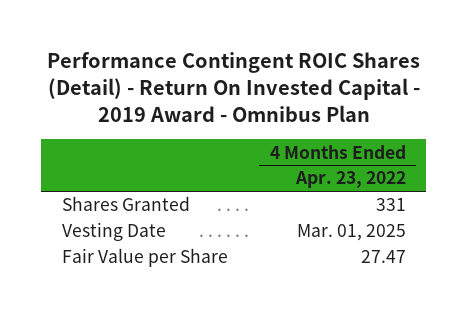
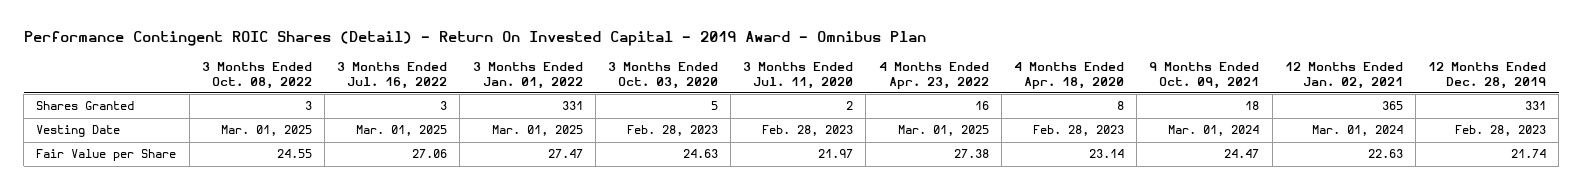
none -> [201,61,312,89] 3 Months Ended Oct. 08, 2022
none -> [337,61,448,89] 3 Months Ended Jul. 16, 2022
none -> [472,61,583,89] 3 Months Ended Jan. 01, 2022
none -> [607,61,718,89] 3 Months Ended Oct. 03, 2020
none -> [743,61,854,89] 3 Months Ended Jul. 11, 2020
none -> [1014,61,1125,89] 4 Months Ended Apr. 18, 2020
none -> [1149,61,1260,89] 9 Months Ended Oct. 09, 2021
none -> [1284,61,1403,89] 12 Months Ended Jan. 02, 2021
none -> [1428,61,1547,89] 12 Months Ended Dec. 28, 2019
[375,198,406,212] 331 -> [974,101,989,111] 16
[360,250,406,264] 27.47 -> [953,149,989,159] 27.38

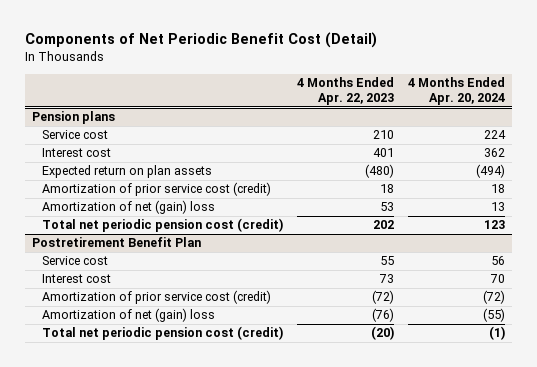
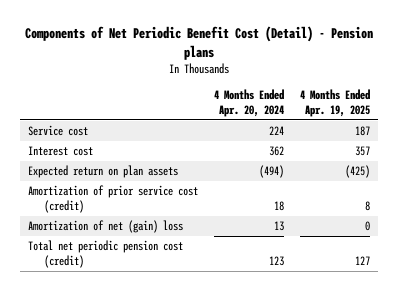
[24,32,377,49] Components of Net Periodic Benefit Cost (Detail) -> [24,26,373,61] Components of Net Periodic Benefit Cost (Detail) - Pension plans
[296,77,394,106] 4 Months Ended Apr. 22, 2023 -> none
none -> [299,89,370,118] 4 Months Ended Apr. 19, 2025
[31,111,115,125] Pension plans -> none
[31,237,201,248] Postretirement Benefit Plan -> none
[41,256,108,266] Service cost -> none
[41,274,111,284] Interest cost -> none
[41,290,271,305] Amortization of prior service cost (credit) -> none
[41,308,215,323] Amortization of net (gain) loss -> none
[41,326,283,341] Total net periodic pension cost (credit) -> none

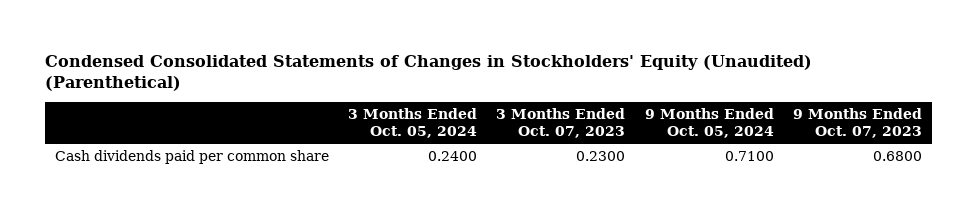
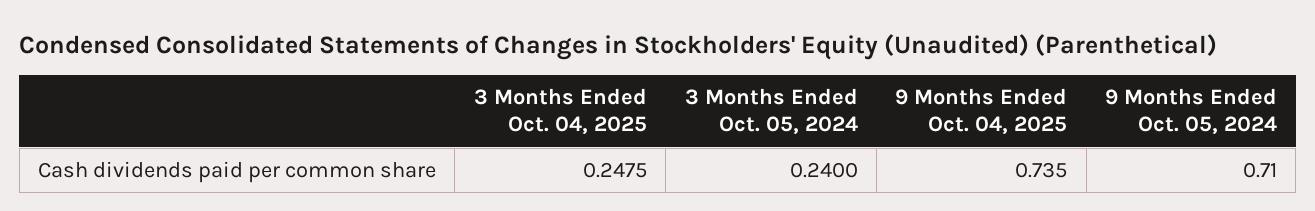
[496,108,626,139] 3 Months Ended Oct. 07, 2023 -> none
[792,108,922,139] 9 Months Ended Oct. 07, 2023 -> none
none -> [473,87,647,135] 3 Months Ended Oct. 04, 2025
none -> [895,87,1068,135] 9 Months Ended Oct. 04, 2025
[724,151,774,162] 0.7100 -> [1243,161,1278,178] 0.71

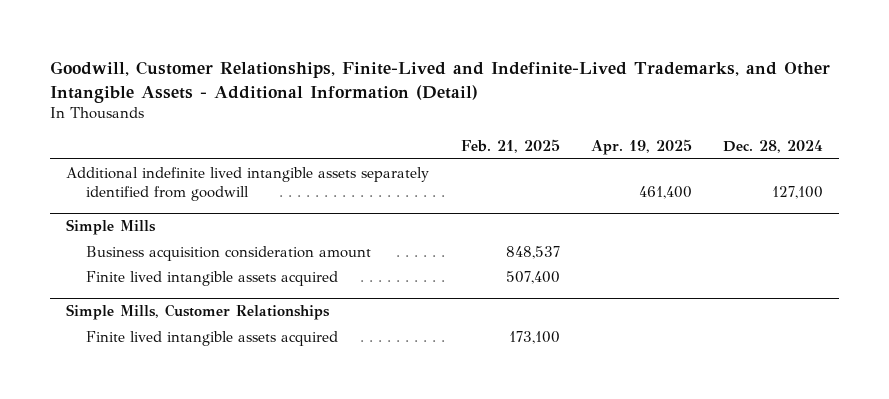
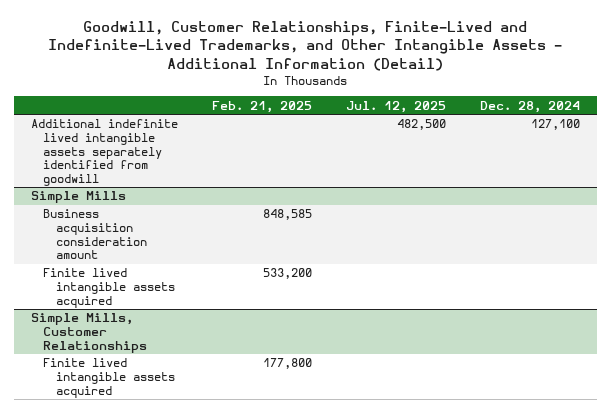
[590,139,692,156] Apr. 19, 2025 -> none
none -> [345,100,446,113] Jul. 12, 2025
[505,245,560,259] 848,537 -> [262,209,312,221] 848,585
[505,270,560,284] 507,400 -> [262,268,312,280] 533,200
[508,330,560,344] 173,100 -> [262,358,312,370] 177,800

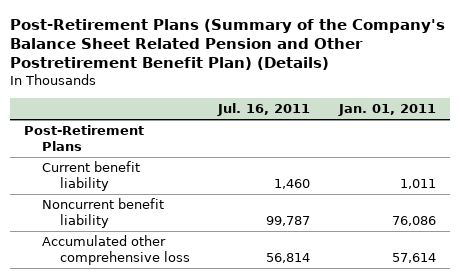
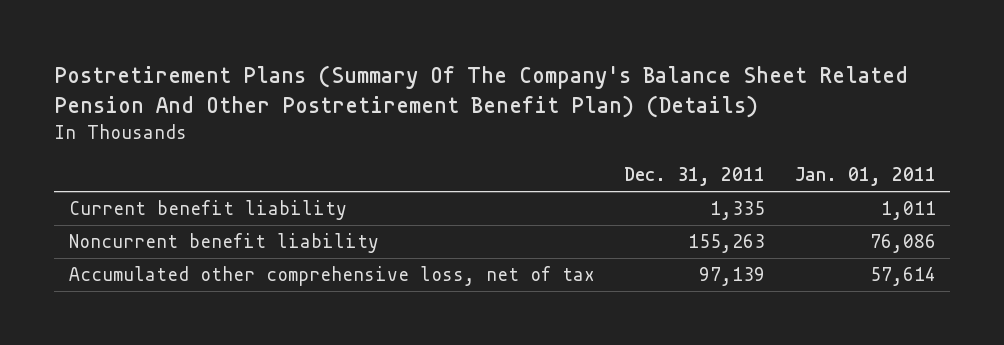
[10,18,446,71] Post-Retirement Plans (Summary of the Company's Balance Sheet Related Pension and Other Postretirement Benefit Plan) (Details) -> [53,65,908,119] Postretirement Plans (Summary Of The Company's Balance Sheet Related Pension And Other Postretirement Benefit Plan) (Details)
[217,102,311,116] Jul. 16, 2011 -> none
none -> [624,167,766,187] Dec. 31, 2011
[24,125,145,152] Post-Retirement Plans -> none
[42,235,190,266] Accumulated other comprehensive loss -> [68,266,595,287] Accumulated other comprehensive loss, net of tax

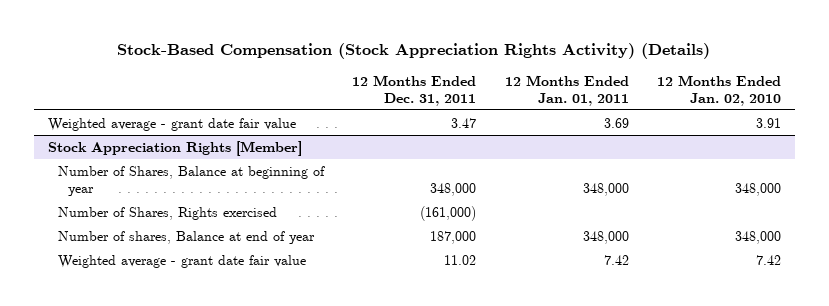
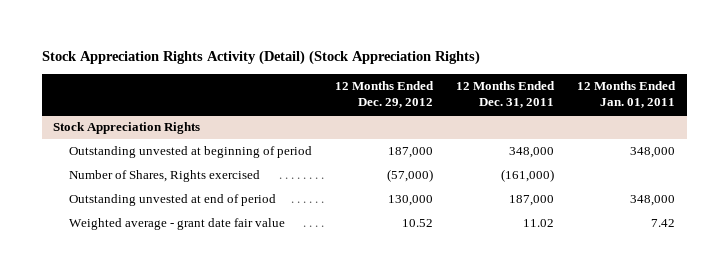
[117,43,711,60] Stock-Based Compensation (Stock Appreciation Rights Activity) (Details) -> [41,50,480,66] Stock Appreciation Rights Activity (Detail) (Stock Appreciation Rights)
[656,74,781,106] 12 Months Ended Jan. 02, 2010 -> none
none -> [335,81,435,109] 12 Months Ended Dec. 29, 2012
[47,117,296,131] Weighted average - grant date fair value -> none
[47,140,302,156] Stock Appreciation Rights [Member] -> [53,122,201,135] Stock Appreciation Rights
[57,165,325,196] Number of Shares, Balance at beginning of year -> [69,146,313,159] Outstanding unvested at beginning of period
[57,230,315,244] Number of shares, Balance at end of year -> [69,194,277,207] Outstanding unvested at end of period

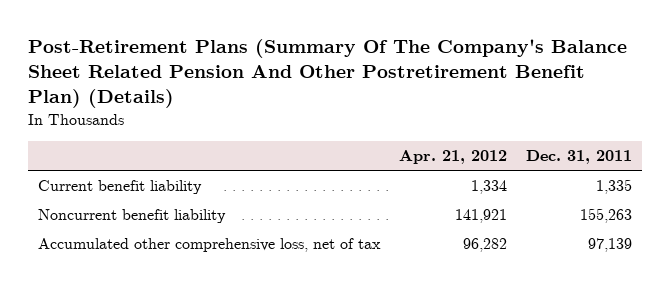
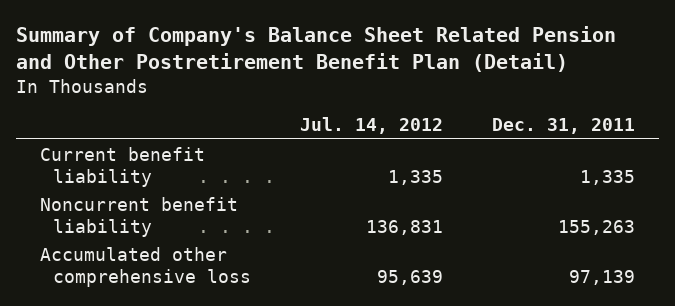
[27,39,627,109] Post-Retirement Plans (Summary Of The Company's Balance Sheet Related Pension And Other Postretirement Benefit Plan) (Details) -> [15,26,616,73] Summary of Company's Balance Sheet Related Pension and Other Postretirement Benefit Plan (Detail)
[399,150,508,165] Apr. 21, 2012 -> none
none -> [299,116,443,134] Jul. 14, 2012
[37,238,381,253] Accumulated other comprehensive loss, net of tax -> [39,246,252,287] Accumulated other comprehensive loss

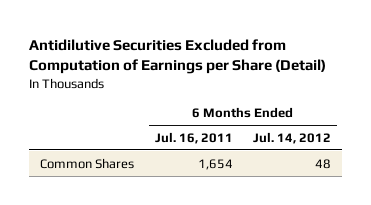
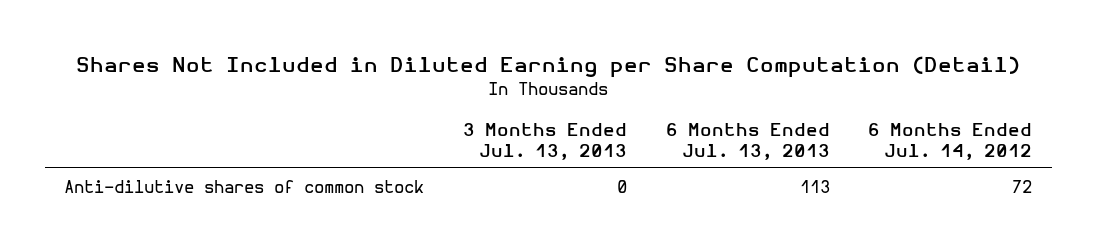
[29,38,327,74] Antidilutive Securities Excluded from Computation of Earnings per Share (Detail) -> [76,55,1021,78] Shares Not Included in Diluted Earning per Share Computation (Detail)
[154,131,233,144] Jul. 16, 2011 -> none
none -> [462,122,627,160] 3 Months Ended Jul. 13, 2013
none -> [665,122,830,160] 6 Months Ended Jul. 13, 2013
[39,157,134,169] Common Shares -> [64,179,425,193] Anti-dilutive shares of common stock
[315,158,332,169] 48 -> [1012,179,1033,193] 72

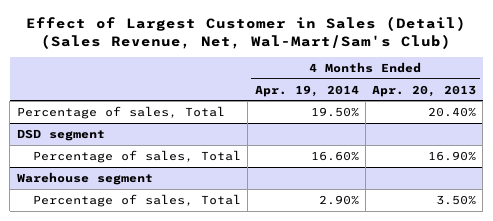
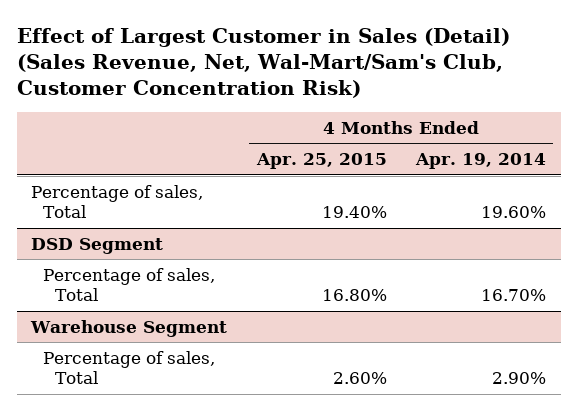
[26,15,467,49] Effect of Largest Customer in Sales (Detail) (Sales Revenue, Net, Wal-Mart/Sam's Club) -> [16,27,510,99] Effect of Largest Customer in Sales (Detail) (Sales Revenue, Net, Wal-Mart/Sam's Club, Customer Concentration Risk)
[372,84,477,97] Apr. 20, 2013 -> none
none -> [255,152,387,169] Apr. 25, 2015
[310,106,359,117] 19.50% -> [480,206,546,219] 19.60%
[16,128,105,141] DSD segment -> [31,237,164,254] DSD Segment
[310,150,359,161] 16.60% -> [480,289,546,302] 16.70%
[16,171,153,185] Warehouse segment -> [30,319,228,337] Warehouse Segment

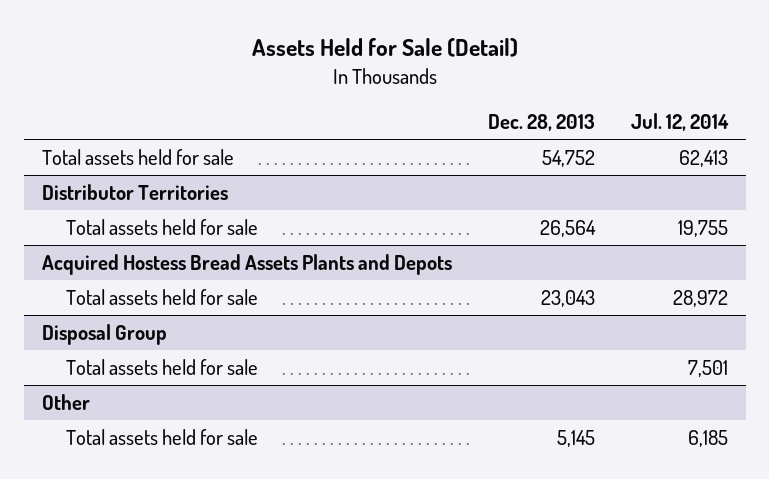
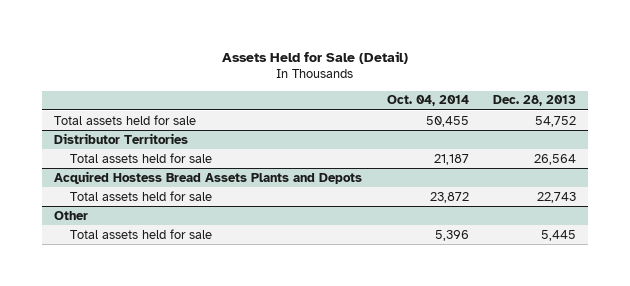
[630,113,729,132] Jul. 12, 2014 -> none
none -> [386,95,469,107] Oct. 04, 2014
[41,324,167,346] Disposal Group -> none
[66,359,259,376] Total assets held for sale -> none
[540,290,595,308] 23,043 -> [536,191,576,203] 22,743
[556,430,595,448] 5,145 -> [540,229,576,241] 5,445

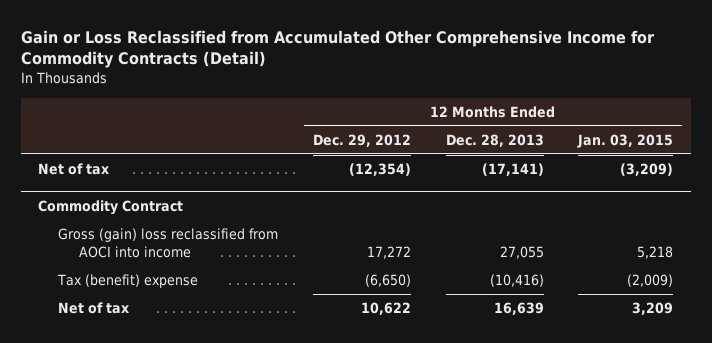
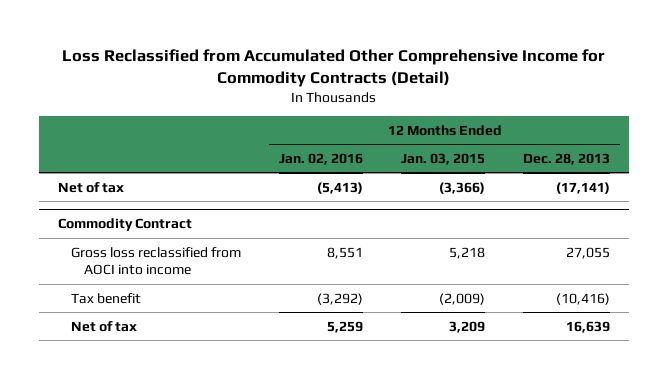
[20,29,655,69] Gain or Loss Reclassified from Accumulated Other Comprehensive Income for Commodity Contracts (Detail) -> [62,48,606,87] Loss Reclassified from Accumulated Other Comprehensive Income for Commodity Contracts (Detail)
[313,133,412,147] Dec. 29, 2012 -> none
none -> [278,152,363,165] Jan. 02, 2016
[620,163,674,177] (3,209) -> [439,181,486,194] (3,366)
[58,228,279,258] Gross (gain) loss reclassified from AOCI into income -> [70,246,241,276] Gross loss reclassified from AOCI into income
[57,274,199,289] Tax (benefit) expense -> [70,292,141,304] Tax benefit

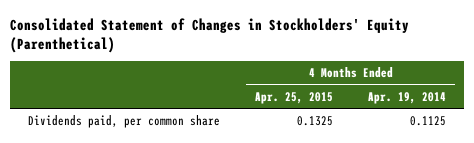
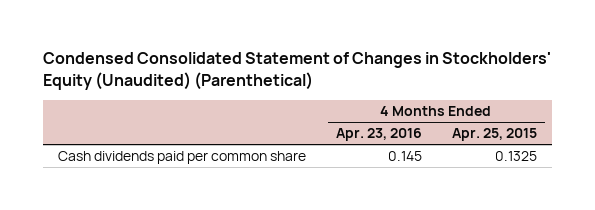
[10,17,410,53] Consolidated Statement of Changes in Stockholders' Equity (Parenthetical) -> [42,52,551,91] Condensed Consolidated Statement of Changes in Stockholders' Equity (Unaudited) (Parenthetical)
[368,91,447,104] Apr. 19, 2014 -> none
none -> [335,128,422,142] Apr. 23, 2016
[27,115,220,129] Dividends paid, per common share -> [57,151,306,165] Cash dividends paid per common share

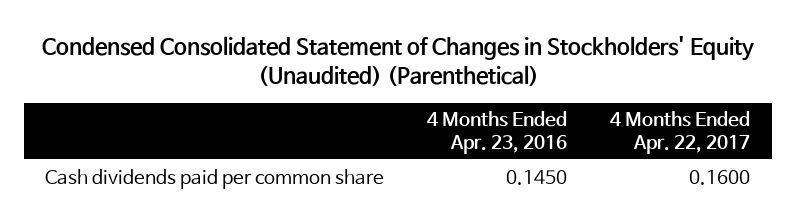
[452,128,538,142] Apr. 25, 2015 -> none
none -> [610,111,751,154] 4 Months Ended Apr. 22, 2017
[387,151,422,162] 0.145 -> [506,169,568,185] 0.1450

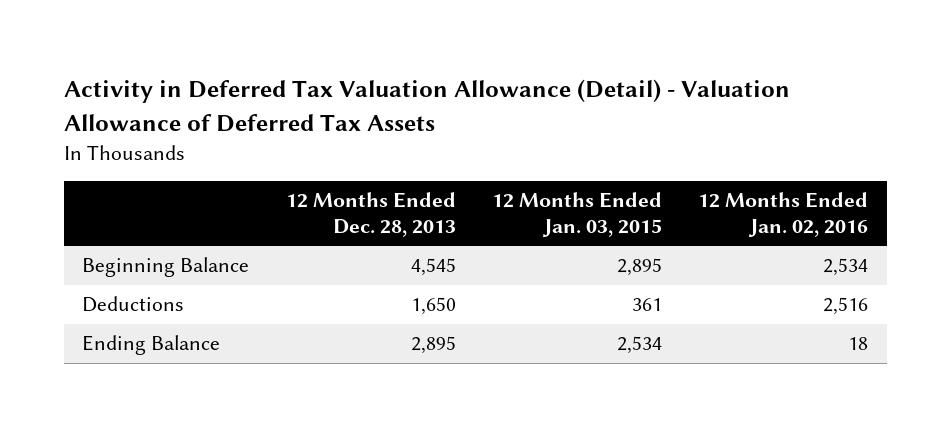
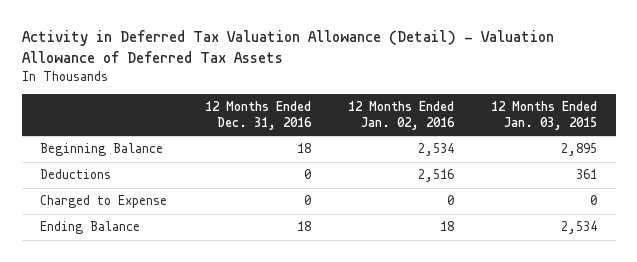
[285,192,456,237] 12 Months Ended Dec. 28, 2013 -> none
none -> [204,101,312,131] 12 Months Ended Dec. 31, 2016
none -> [40,195,168,209] Charged to Expense

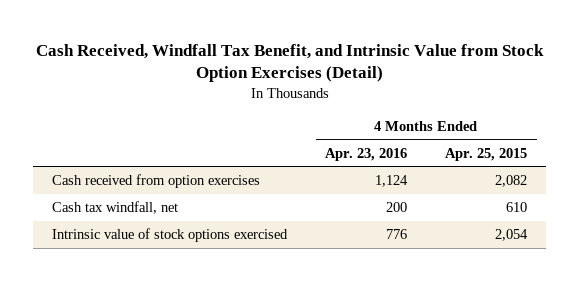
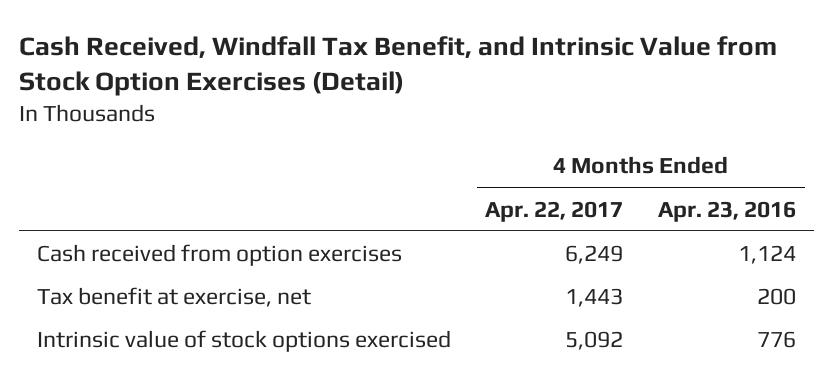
[445,147,528,161] Apr. 25, 2015 -> none
none -> [485,200,624,222] Apr. 22, 2017
[52,201,179,215] Cash tax windfall, net -> [36,287,311,308] Tax benefit at exercise, net

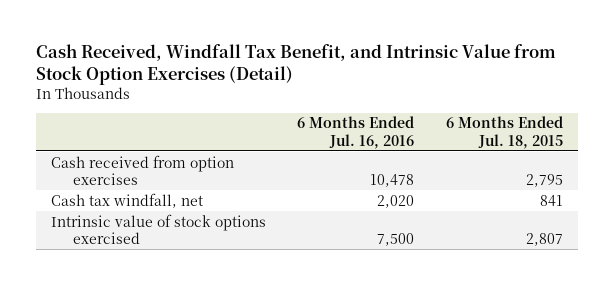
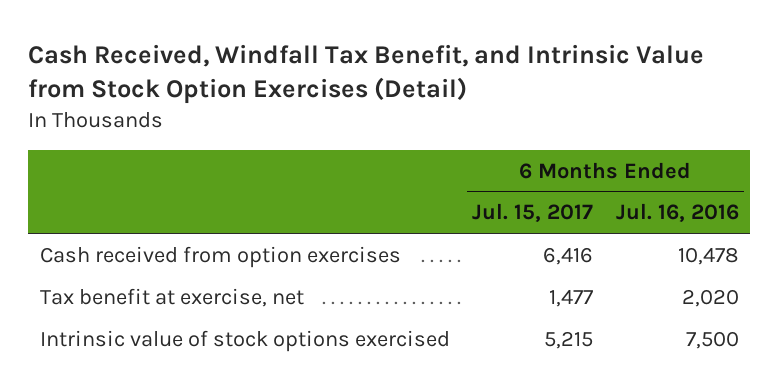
[445,116,563,149] 6 Months Ended Jul. 18, 2015 -> none
none -> [472,203,594,223] Jul. 15, 2017
[51,192,204,208] Cash tax windfall, net -> none
none -> [39,287,304,307] Tax benefit at exercise, net

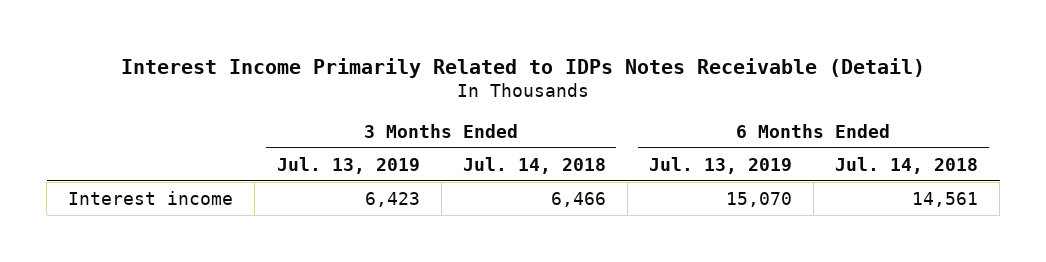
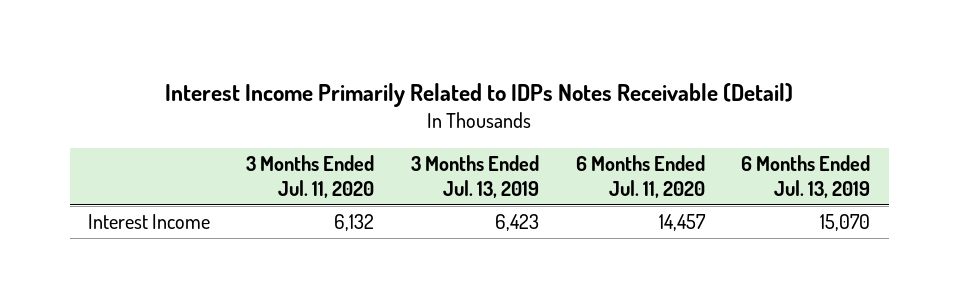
[462,156,606,174] Jul. 14, 2018 -> none
[835,156,979,174] Jul. 14, 2018 -> none
none -> [246,155,375,198] 3 Months Ended Jul. 11, 2020
none -> [575,155,705,198] 6 Months Ended Jul. 11, 2020
[68,190,234,205] Interest income -> [87,214,210,230] Interest Income

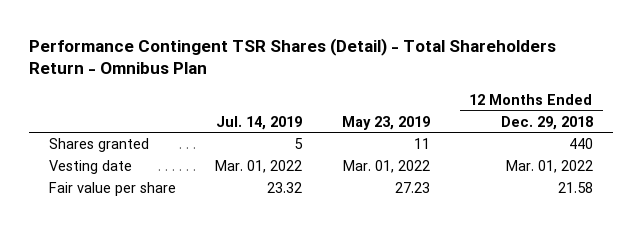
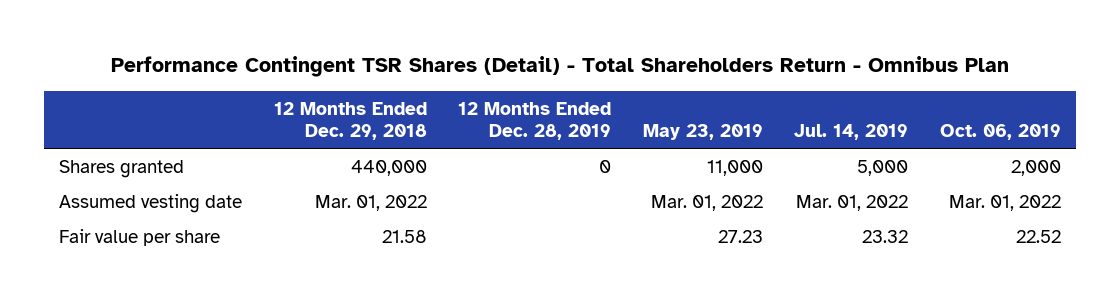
none -> [458,101,612,140] 12 Months Ended Dec. 28, 2019
none -> [939,123,1061,140] Oct. 06, 2019
[294,138,304,150] 5 -> [857,159,909,176] 5,000
[414,138,431,150] 11 -> [706,159,763,176] 11,000
[568,138,593,150] 440 -> [350,159,427,176] 440,000
[48,160,132,175] Vesting date -> [59,193,243,213] Assumed vesting date

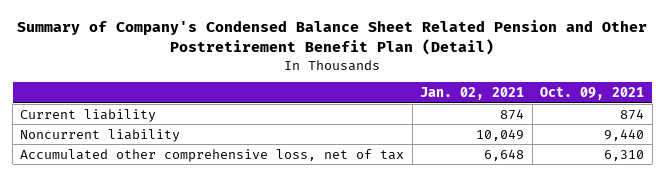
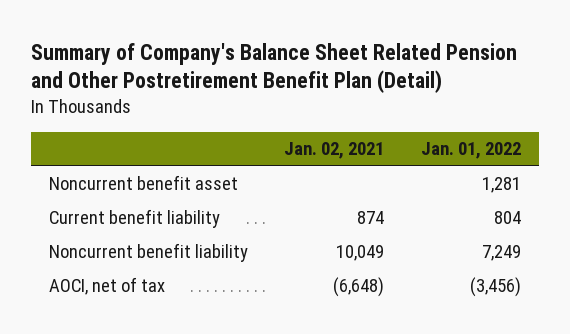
[17,20,648,56] Summary of Company's Condensed Balance Sheet Related Pension and Other Postretirement Benefit Plan (Detail) -> [30,42,517,94] Summary of Company's Balance Sheet Related Pension and Other Postretirement Benefit Plan (Detail)
[540,87,645,101] Oct. 09, 2021 -> none
none -> [420,142,521,160] Jan. 01, 2022
none -> [49,175,239,191] Noncurrent benefit asset
[20,108,157,122] Current liability -> [49,209,221,229] Current benefit liability
[20,128,181,142] Noncurrent liability -> [49,243,249,263] Noncurrent benefit liability
[20,148,405,162] Accumulated other comprehensive loss, net of tax -> [49,277,166,296] AOCI, net of tax
[484,148,525,161] 6,648 -> [333,277,385,298] (6,648)

